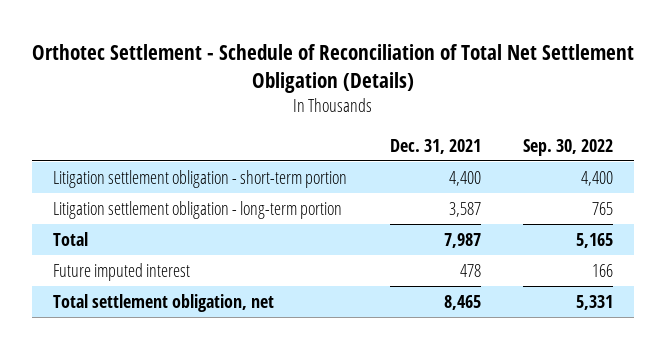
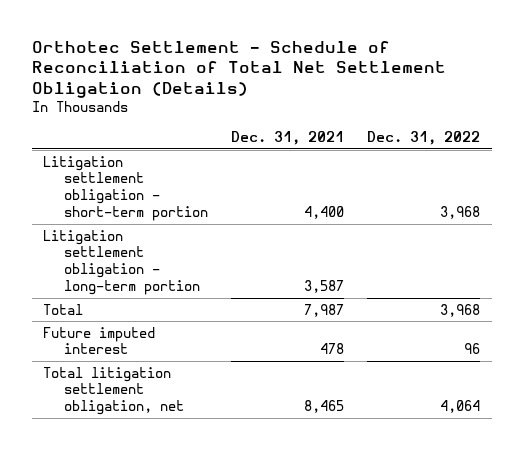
[523,138,614,156] Sep. 30, 2022 -> none
none -> [367,131,481,146] Dec. 31, 2022
[53,293,275,312] Total settlement obligation, net -> [43,366,185,416] Total litigation settlement obligation, net

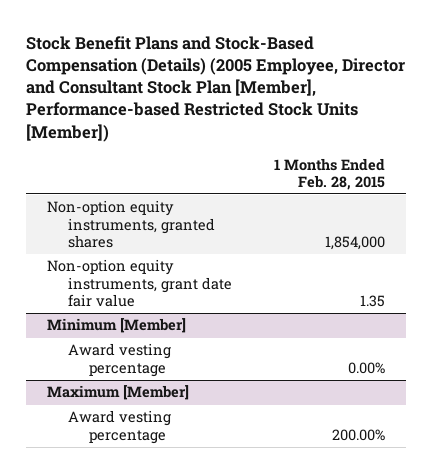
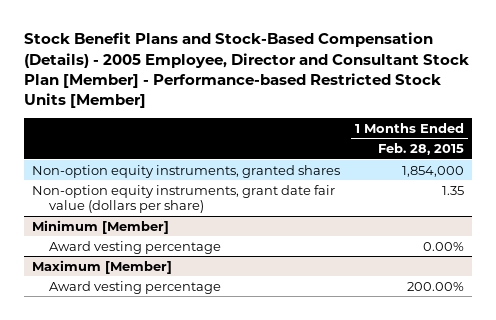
[26,35,406,142] Stock Benefit Plans and Stock-Based Compensation (Details) (2005 Employee, Director and Consultant Stock Plan [Member], Performance-based Restricted Stock Units [Member]) -> [24,32,470,109] Stock Benefit Plans and Stock-Based Compensation (Details) - 2005 Employee, Director and Consultant Stock Plan [Member] - Performance-based Restricted Stock Units [Member]
[47,259,233,307] Non-option equity instruments, grant date fair value -> [31,184,335,214] Non-option equity instruments, grant date fair value (dollars per share)

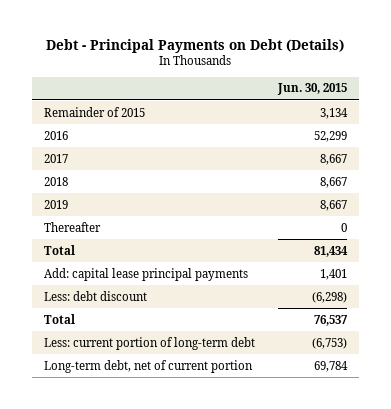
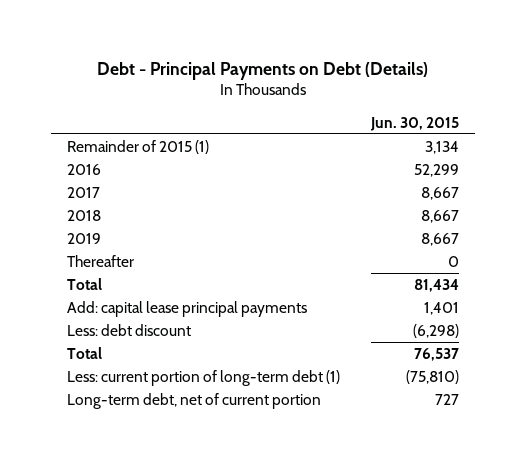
[43,106,145,117] Remainder of 2015 -> [66,139,209,154] Remainder of 2015 (1)
[43,336,255,350] Less: current portion of long-term debt -> [66,369,340,386] Less: current portion of long-term debt (1)
[312,337,348,349] (6,753) -> [405,369,459,384] (75,810)
[314,360,349,372] 69,784 -> [434,393,459,405] 727

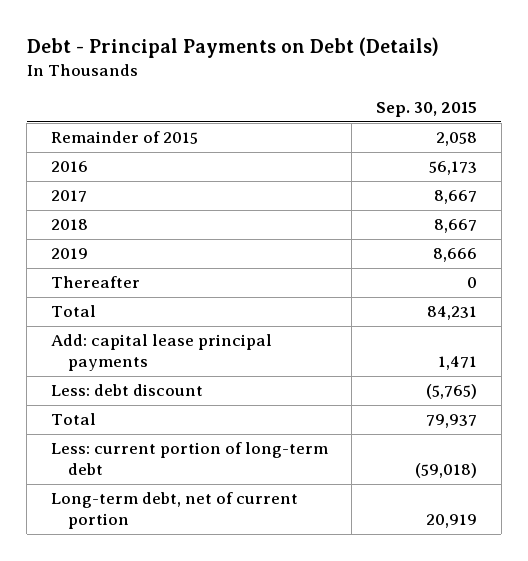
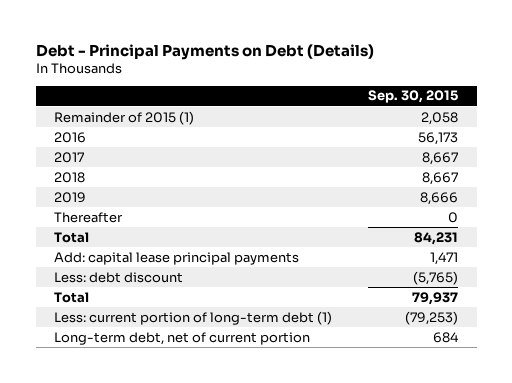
[50,131,198,145] Remainder of 2015 -> [53,110,194,125] Remainder of 2015 (1)
[50,442,328,476] Less: current portion of long-term debt -> [53,310,332,325] Less: current portion of long-term debt (1)
[414,463,477,479] (59,018) -> [405,310,459,325] (79,253)
[425,514,477,529] 20,919 -> [433,331,459,343] 684

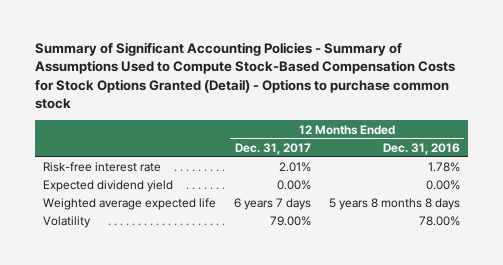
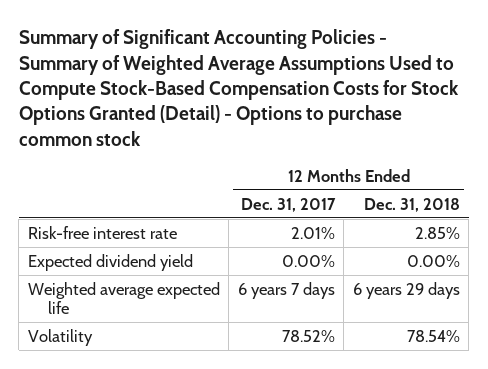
[34,42,455,110] Summary of Significant Accounting Policies - Summary of Assumptions Used to Compute Stock-Based Compensation Costs for Stock Options Granted (Detail) - Options to purchase common stock -> [18,29,459,146] Summary of Significant Accounting Policies - Summary of Weighted Average Assumptions Used to Compute Stock-Based Compensation Costs for Stock Options Granted (Detail) - Options to purchase common stock
[382,142,460,155] Dec. 31, 2016 -> none
none -> [363,197,460,212] Dec. 31, 2018
[270,216,312,227] 79.00% -> [281,329,335,342] 78.52%

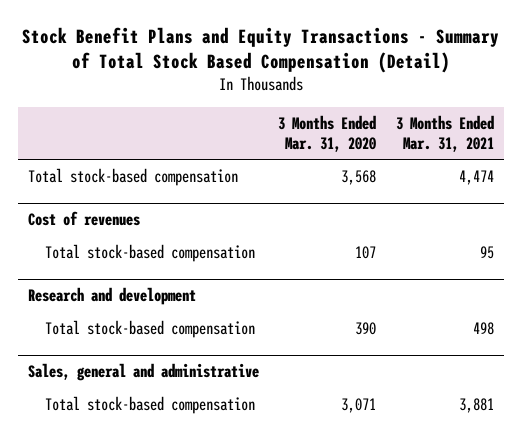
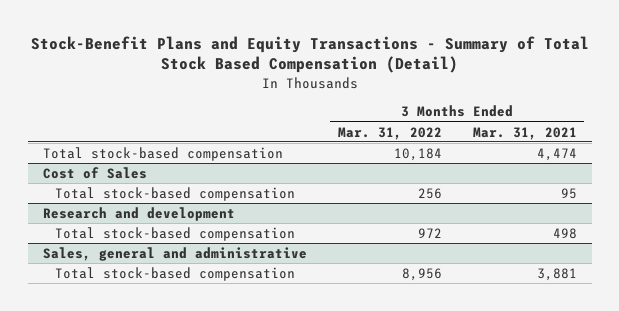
[21,26,499,74] Stock Benefit Plans and Equity Transactions - Summary of Total Stock Based Compensation (Detail) -> [30,35,589,74] Stock-Benefit Plans and Equity Transactions - Summary of Total Stock Based Compensation (Detail)
[278,114,377,152] 3 Months Ended Mar. 31, 2020 -> none
none -> [337,126,442,140] Mar. 31, 2022
[27,211,140,227] Cost of revenues -> [42,166,147,179] Cost of Sales

